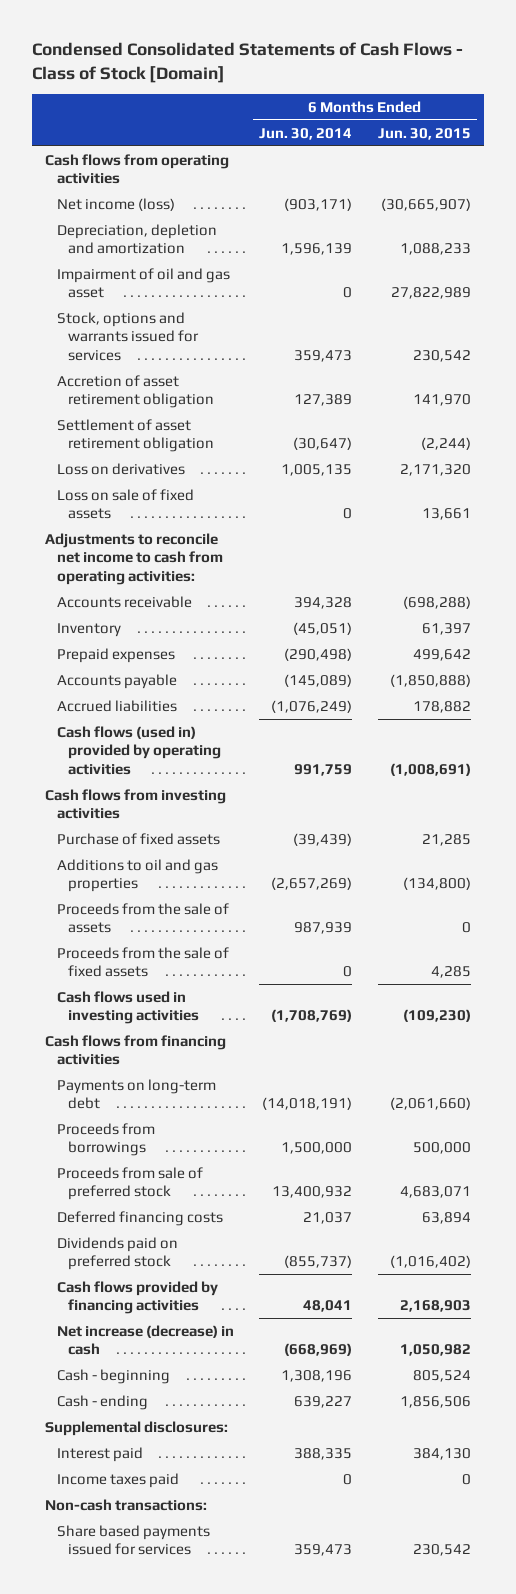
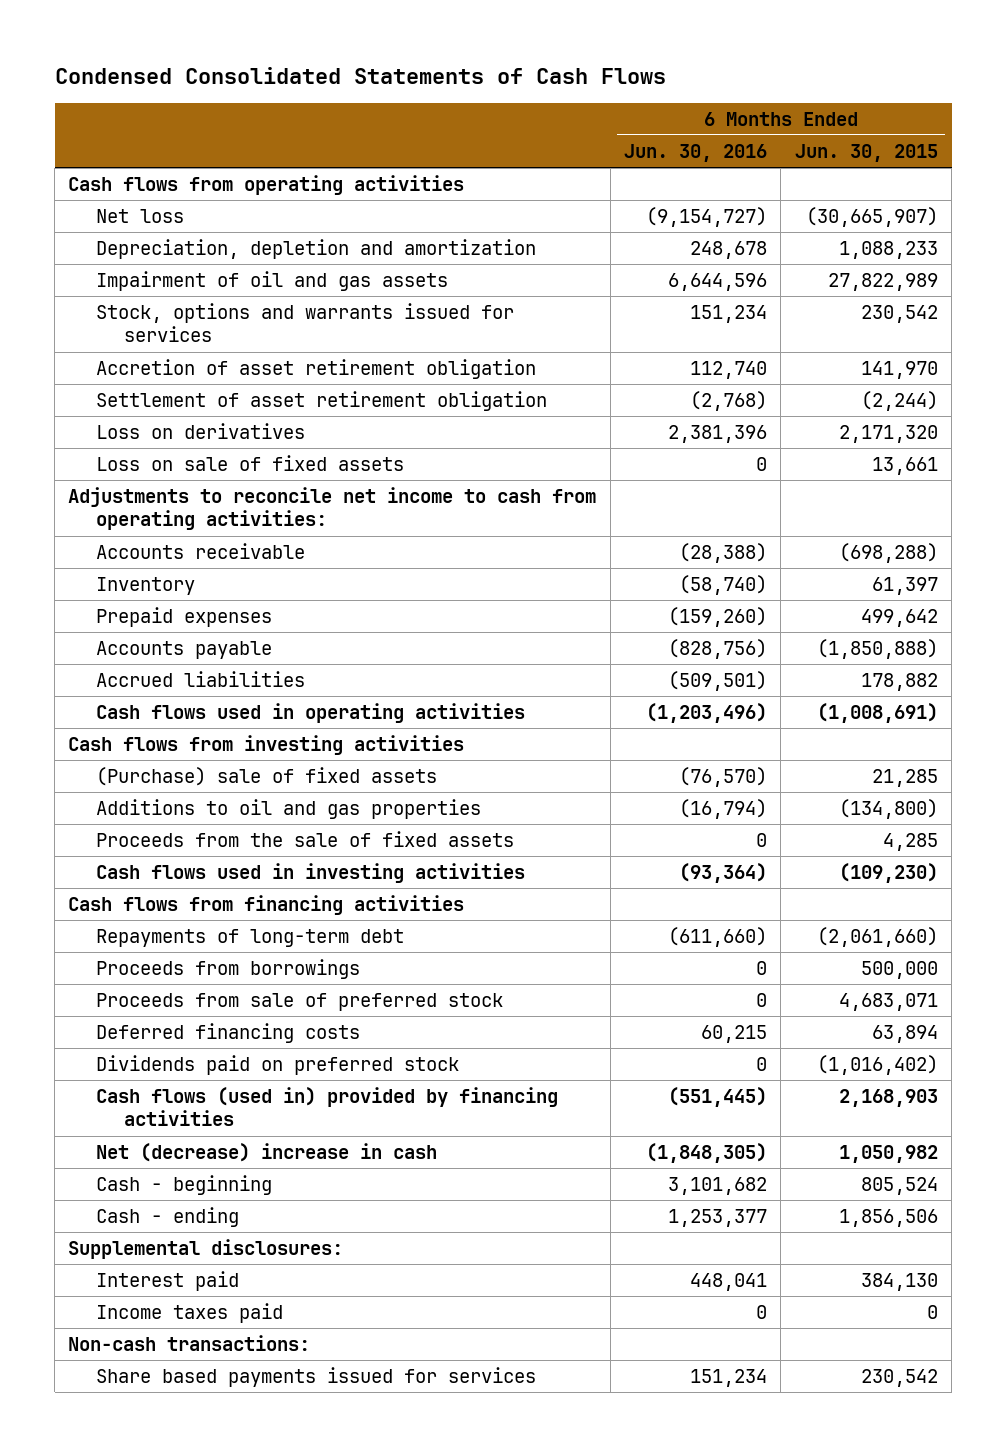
[32,42,464,83] Condensed Consolidated Statements of Cash Flows - Class of Stock [Domain] -> [54,66,666,84] Condensed Consolidated Statements of Cash Flows
[259,127,353,140] Jun. 30, 2014 -> none
none -> [624,144,768,163] Jun. 30, 2016
[56,197,175,211] Net income (loss) -> [96,209,185,224] Net loss
[56,267,230,299] Impairment of oil and gas asset -> [96,271,449,292] Impairment of oil and gas assets
[56,725,222,775] Cash flows (used in) provided by operating activities -> [96,703,526,724] Cash flows used in operating activities
[56,832,220,845] Purchase of fixed assets -> [96,767,438,787] (Purchase) sale of fixed assets
[56,902,229,934] Proceeds from the sale of assets -> none
[56,1078,216,1110] Payments on long-term debt -> [96,929,405,948] Repayments of long-term debt
[56,1280,218,1315] Cash flows provided by financing activities -> [96,1087,559,1127] Cash flows (used in) provided by financing activities
[56,1324,234,1356] Net increase (decrease) in cash -> [96,1143,438,1163] Net (decrease) increase in cash

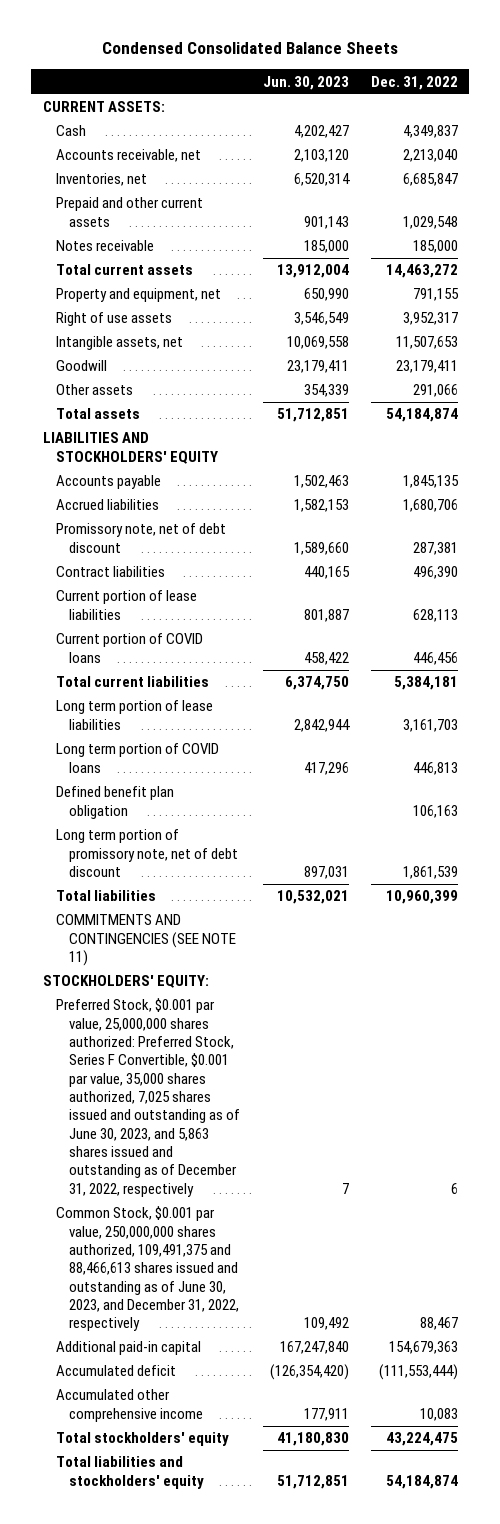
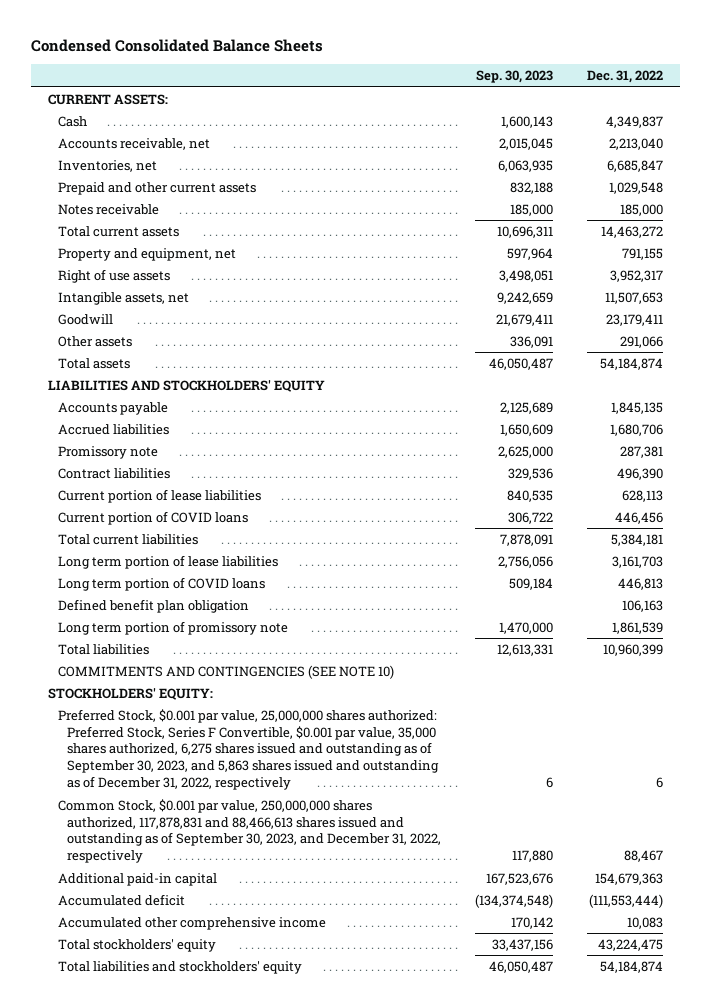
[262,75,349,90] Jun. 30, 2023 -> none
none -> [476,70,554,84] Sep. 30, 2023
[55,523,226,553] Promissory note, net of debt discount -> [57,445,158,459] Promissory note
[55,829,239,878] Long term portion of promissory note, net of debt discount -> [57,620,288,635] Long term portion of promissory note
[55,914,237,967] COMMITMENTS AND CONTINGENCIES (SEE NOTE 11) -> [57,664,394,679] COMMITMENTS AND CONTINGENCIES (SEE NOTE 10)
[55,998,241,1197] Preferred Stock, $0.001 par value, 25,000,000 shares authorized: Preferred Stock, Series F Convertible, $0.001 par value, 35,000 shares authorized, 7,025 shares issued and outstanding as of June 30, 2023, and 5,863 shares issued and outstanding as of December 31, 2022, respectively -> [57,708,440,790] Preferred Stock, $0.001 par value, 25,000,000 shares authorized: Preferred Stock, Series F Convertible, $0.001 par value, 35,000 shares authorized, 6,275 shares issued and outstanding as of September 30, 2023, and 5,863 shares issued and outstanding as of December 31, 2022, respectively
[55,1206,240,1332] Common Stock, $0.001 par value, 250,000,000 shares authorized, 109,491,375 and 88,466,613 shares issued and outstanding as of June 30, 2023, and December 31, 2022, respectively -> [57,798,442,864] Common Stock, $0.001 par value, 250,000,000 shares authorized, 117,878,831 and 88,466,613 shares issued and outstanding as of September 30, 2023, and December 31, 2022, respectively

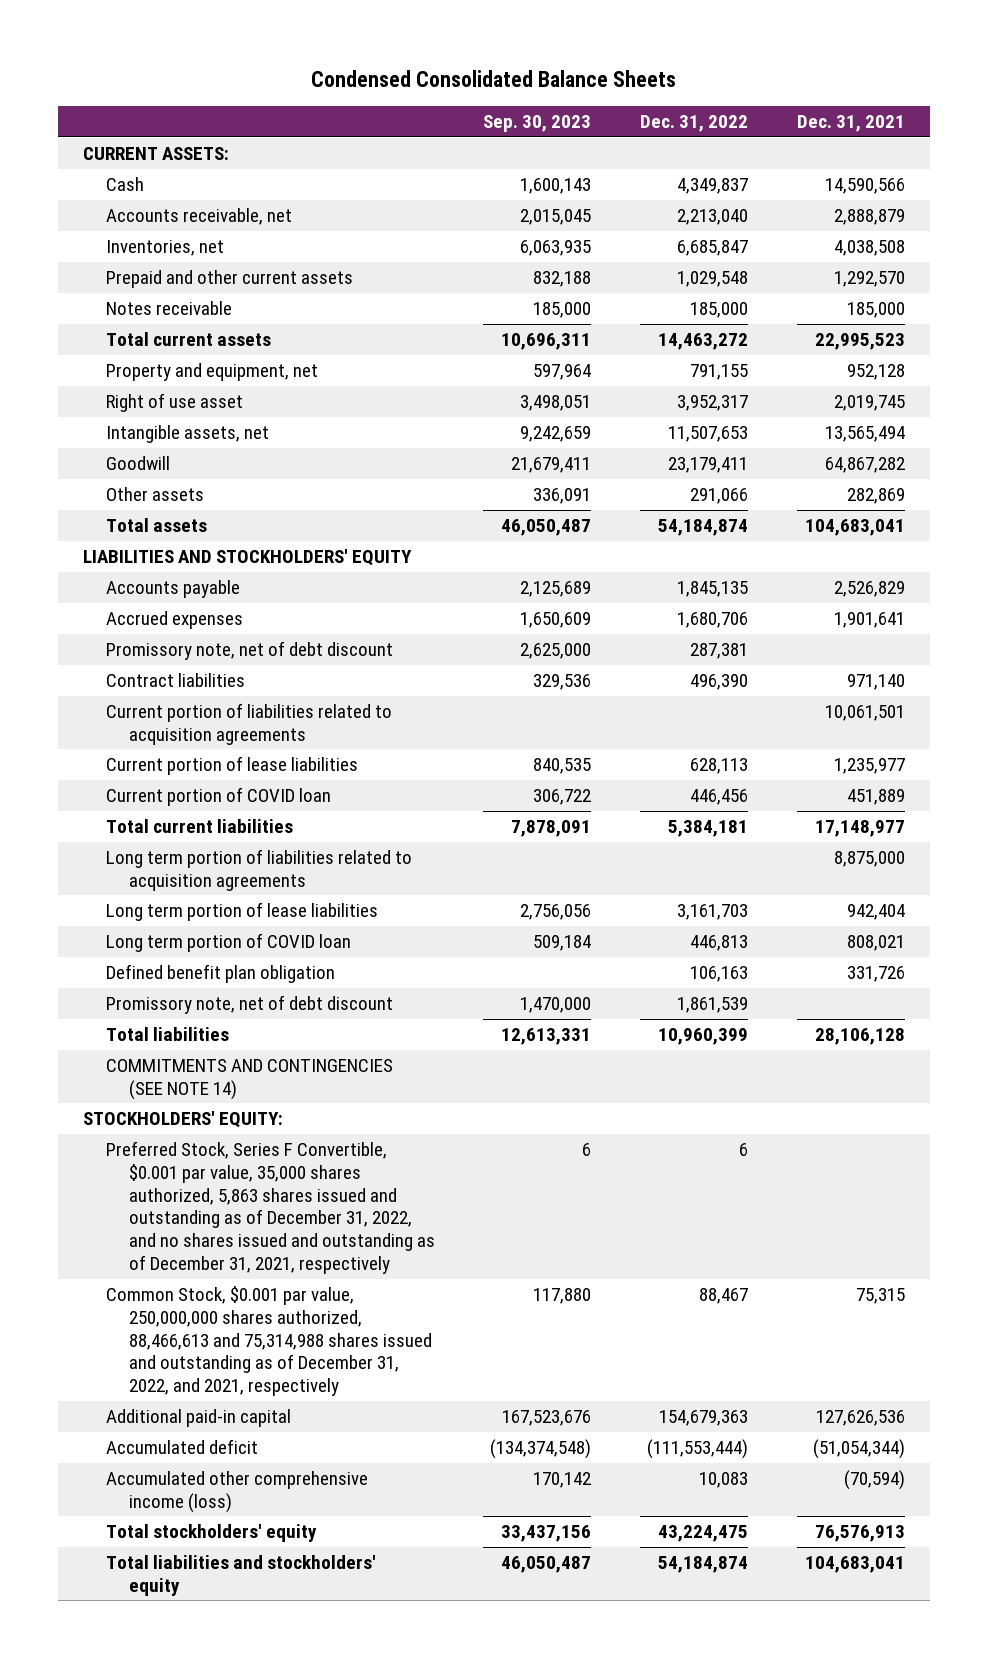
none -> [797,115,906,133] Dec. 31, 2021
[57,268,170,283] Right of use assets -> [105,393,243,413] Right of use asset
[57,423,169,435] Accrued liabilities -> [105,611,243,630] Accrued expenses
[57,445,158,459] Promissory note -> [105,641,393,661] Promissory note, net of debt discount
none -> [105,703,392,745] Current portion of liabilities related to acquisition agreements
[57,510,248,525] Current portion of COVID loans -> [105,787,331,807] Current portion of COVID loan
none -> [105,849,412,891] Long term portion of liabilities related to acquisition agreements
[57,576,265,591] Long term portion of COVID loans -> [105,933,351,953] Long term portion of COVID loan
[57,620,288,635] Long term portion of promissory note -> [105,995,393,1015] Promissory note, net of debt discount
[57,664,394,679] COMMITMENTS AND CONTINGENCIES (SEE NOTE 10) -> [105,1059,393,1100] COMMITMENTS AND CONTINGENCIES (SEE NOTE 14)
[57,708,440,790] Preferred Stock, $0.001 par value, 25,000,000 shares authorized: Preferred Stock, Series F Convertible, $0.001 par value, 35,000 shares authorized, 6,275 shares issued and outstanding as of September 30, 2023, and 5,863 shares issued and outstanding as of December 31, 2022, respectively -> [105,1141,435,1275] Preferred Stock, Series F Convertible, $0.001 par value, 35,000 shares authorized, 5,863 shares issued and outstanding as of December 31, 2022, and no shares issued and outstanding as of December 31, 2021, respectively
[57,798,442,864] Common Stock, $0.001 par value, 250,000,000 shares authorized, 117,878,831 and 88,466,613 shares issued and outstanding as of September 30, 2023, and December 31, 2022, respectively -> [105,1286,432,1397] Common Stock, $0.001 par value, 250,000,000 shares authorized, 88,466,613 and 75,314,988 shares issued and outstanding as of December 31, 2022, and 2021, respectively
[57,916,326,930] Accumulated other comprehensive income -> [105,1471,368,1513] Accumulated other comprehensive income (loss)

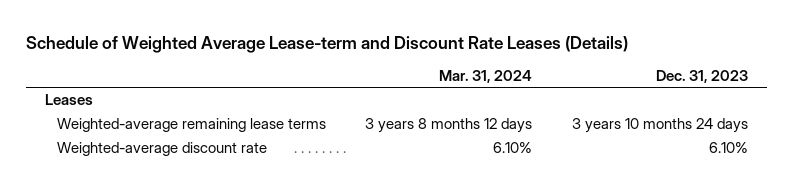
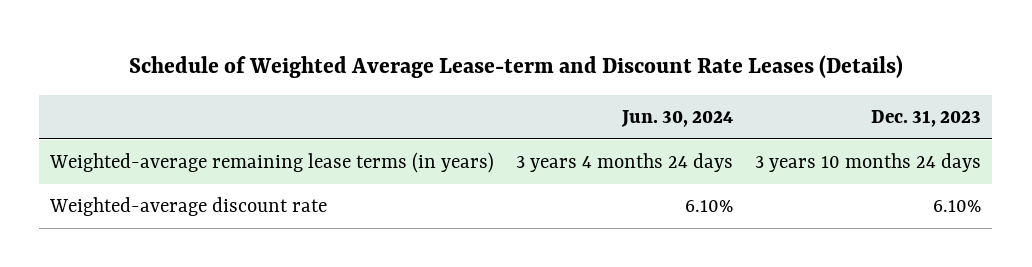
[439,70,533,84] Mar. 31, 2024 -> none
none -> [621,110,734,128] Jun. 30, 2024
[45,94,94,106] Leases -> none
[57,118,327,133] Weighted-average remaining lease terms -> [49,152,495,174] Weighted-average remaining lease terms (in years)

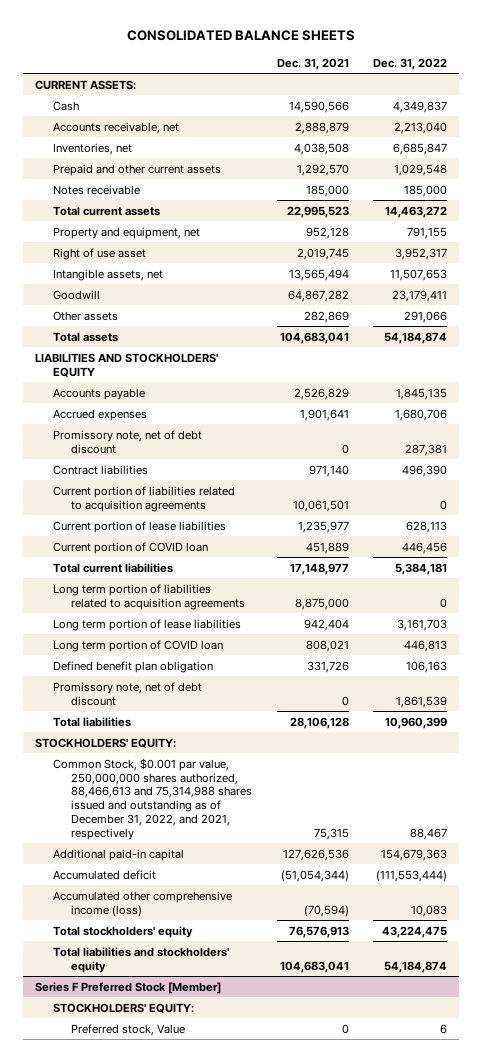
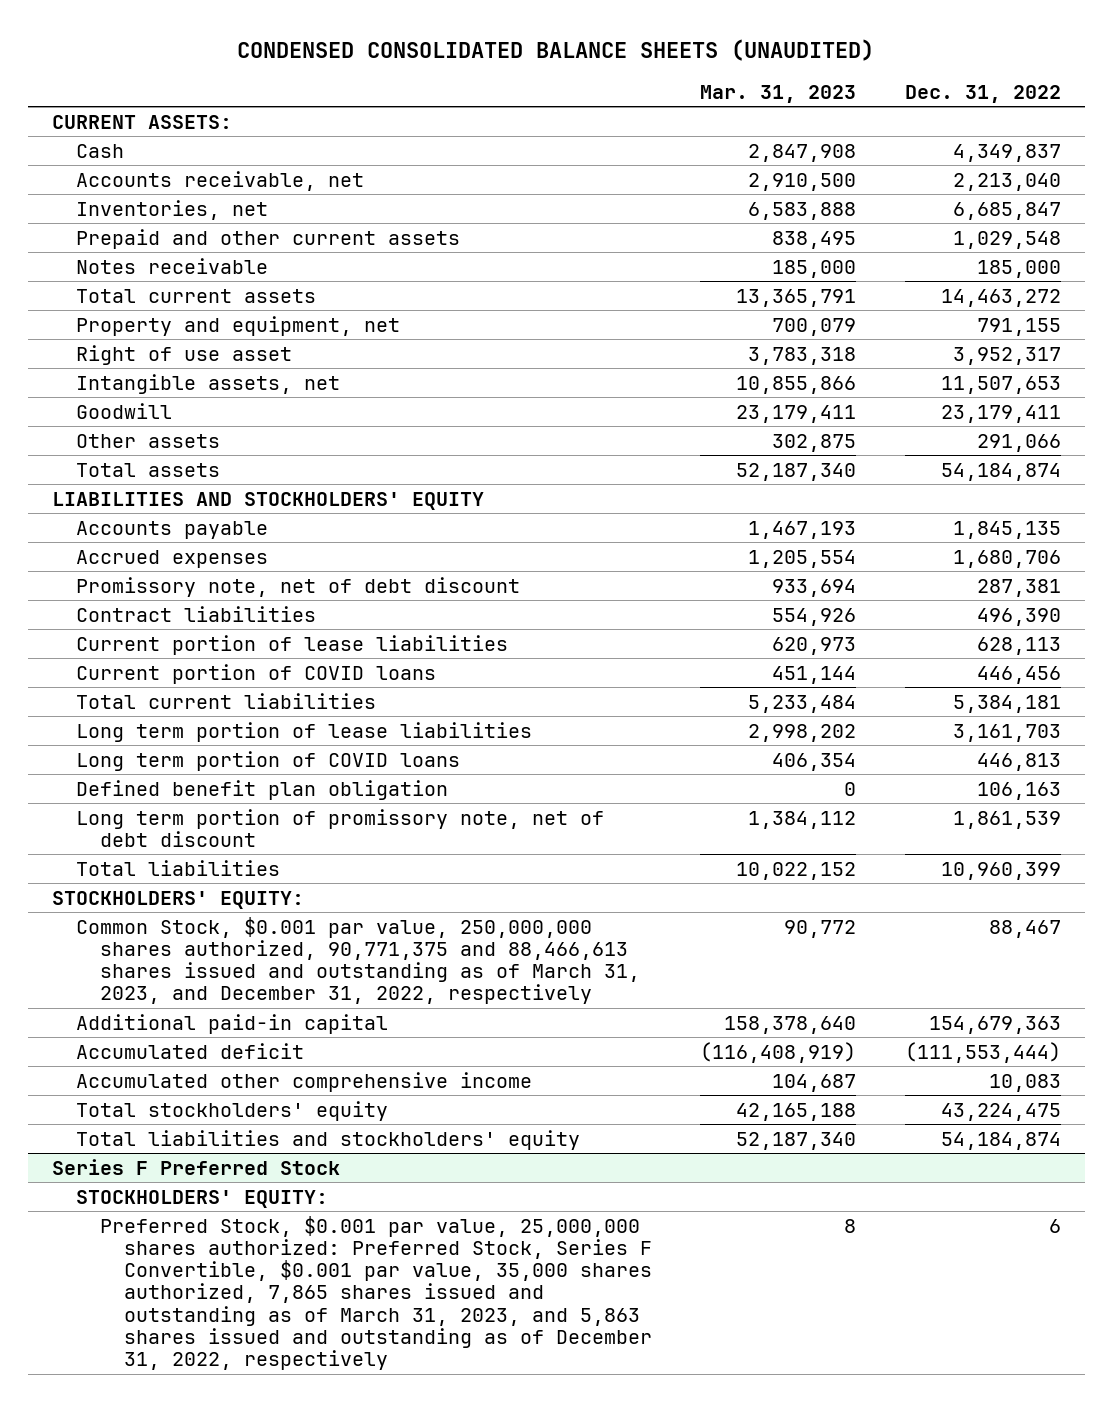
[126,30,355,42] CONSOLIDATED BALANCE SHEETS -> [237,38,875,61] CONDENSED CONSOLIDATED BALANCE SHEETS (UNAUDITED)
[276,57,349,70] Dec. 31, 2021 -> none
none -> [700,84,857,103] Mar. 31, 2023
[53,485,236,512] Current portion of liabilities related to acquisition agreements -> none
[53,541,209,554] Current portion of COVID loan -> [76,663,437,684] Current portion of COVID loans
[53,583,246,610] Long term portion of liabilities related to acquisition agreements -> none
[53,639,224,652] Long term portion of COVID loan -> [76,750,461,771] Long term portion of COVID loans
[53,681,203,706] Promissory note, net of debt discount -> [76,808,605,847] Long term portion of promissory note, net of debt discount
[53,757,253,840] Common Stock, $0.001 par value, 250,000,000 shares authorized, 88,466,613 and 75,314,988 shares issued and outstanding as of December 31, 2022, and 2021, respectively -> [76,916,640,1005] Common Stock, $0.001 par value, 250,000,000 shares authorized, 90,771,375 and 88,466,613 shares issued and outstanding as of March 31, 2023, and December 31, 2022, respectively
[53,890,233,917] Accumulated other comprehensive income (loss) -> [76,1071,533,1092] Accumulated other comprehensive income
[34,981,221,994] Series F Preferred Stock [Member] -> [52,1158,341,1175] Series F Preferred Stock
[71,1023,186,1036] Preferred stock, Value -> [99,1215,652,1371] Preferred Stock, $0.001 par value, 25,000,000 shares authorized: Preferred Stock, Series F Convertible, $0.001 par value, 35,000 shares authorized, 7,865 shares issued and outstanding as of March 31, 2023, and 5,863 shares issued and outstanding as of December 31, 2022, respectively

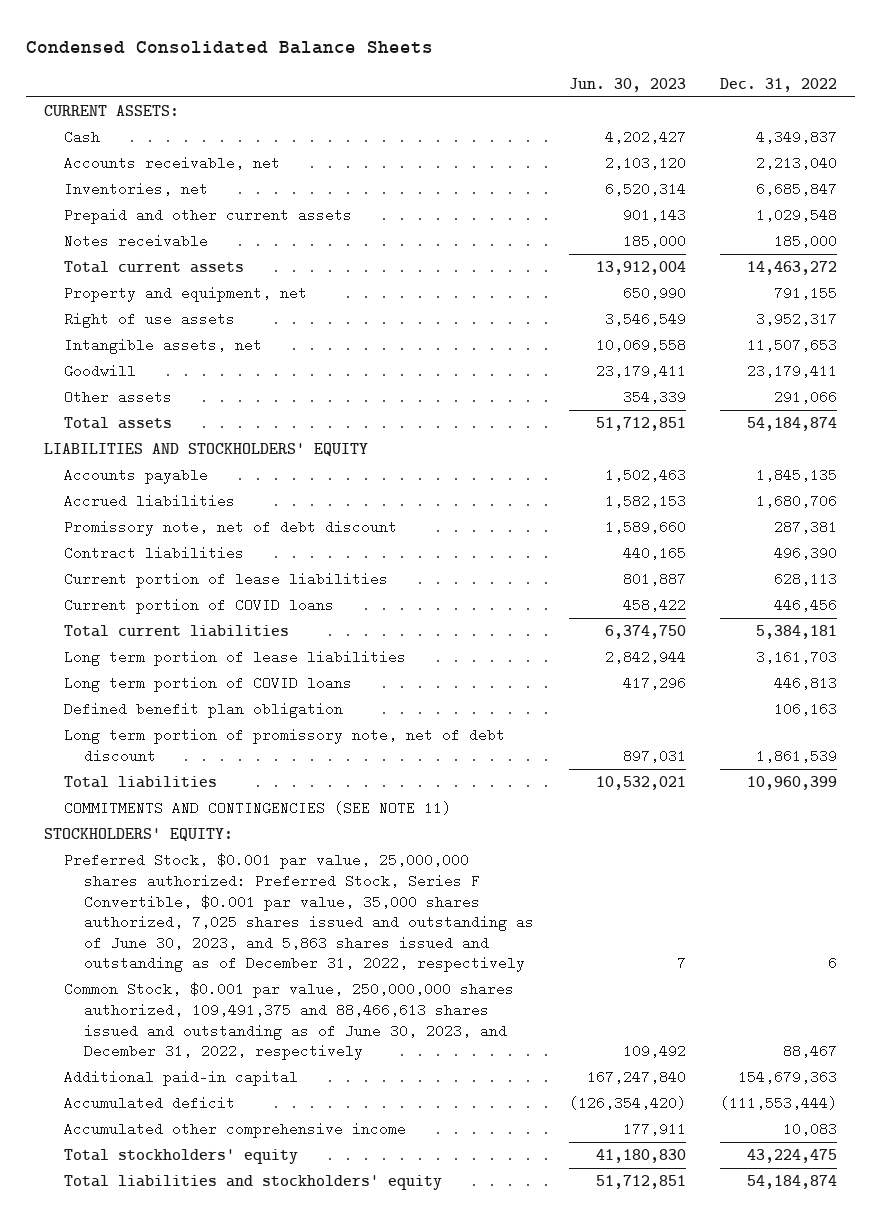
[237,38,875,61] CONDENSED CONSOLIDATED BALANCE SHEETS (UNAUDITED) -> [26,40,434,54] Condensed Consolidated Balance Sheets
[700,84,857,103] Mar. 31, 2023 -> none
none -> [568,77,686,92] Jun. 30, 2023
[76,344,293,365] Right of use asset -> [63,312,235,329] Right of use assets
[76,549,269,568] Accrued expenses -> [63,494,235,509] Accrued liabilities
none -> [63,801,451,816] COMMITMENTS AND CONTINGENCIES (SEE NOTE 11)
none -> [63,853,534,973] Preferred Stock, $0.001 par value, 25,000,000 shares authorized: Preferred Stock, Series F Convertible, $0.001 par value, 35,000 shares authorized, 7,025 shares issued and outstanding as of June 30, 2023, and 5,863 shares issued and outstanding as of December 31, 2022, respectively
[76,916,640,1005] Common Stock, $0.001 par value, 250,000,000 shares authorized, 90,771,375 and 88,466,613 shares issued and outstanding as of March 31, 2023, and December 31, 2022, respectively -> [63,982,514,1061] Common Stock, $0.001 par value, 250,000,000 shares authorized, 109,491,375 and 88,466,613 shares issued and outstanding as of June 30, 2023, and December 31, 2022, respectively
[52,1158,341,1175] Series F Preferred Stock -> none
[76,1189,329,1208] STOCKHOLDERS' EQUITY: -> none
[99,1215,652,1371] Preferred Stock, $0.001 par value, 25,000,000 shares authorized: Preferred Stock, Series F Convertible, $0.001 par value, 35,000 shares authorized, 7,865 shares issued and outstanding as of March 31, 2023, and 5,863 shares issued and outstanding as of December 31, 2022, respectively -> none

